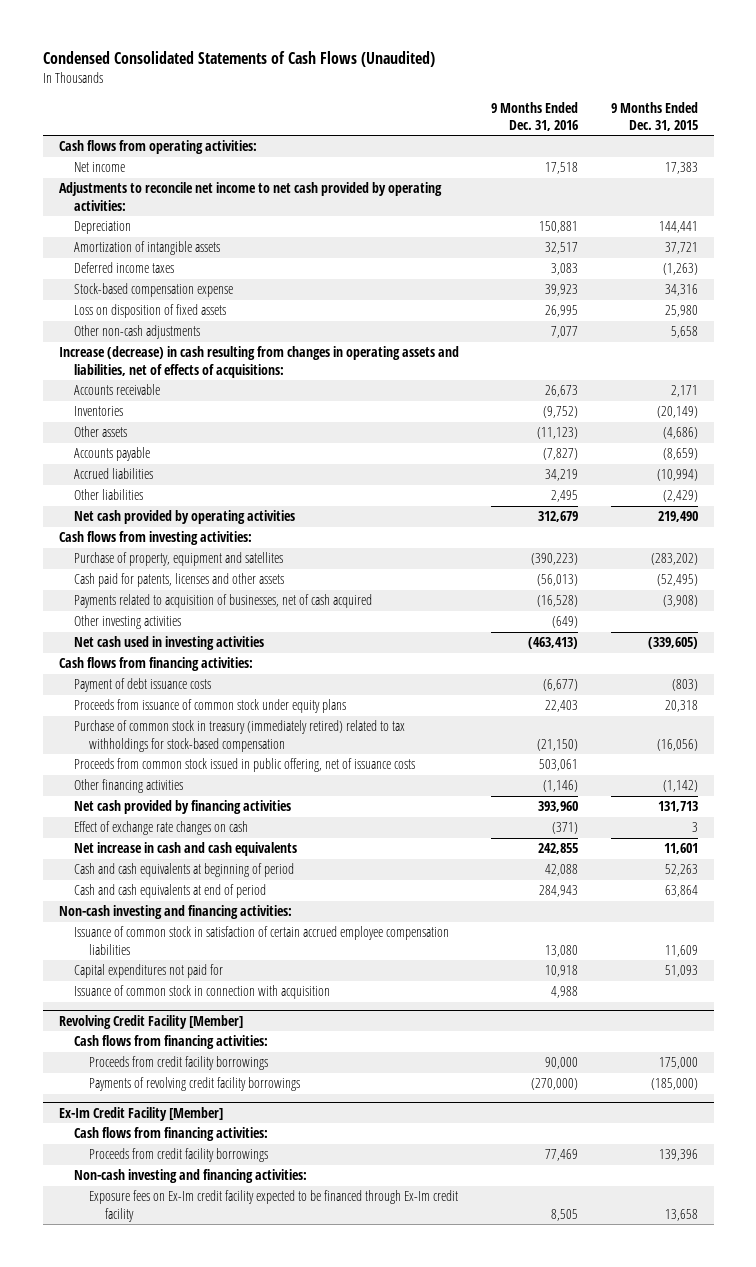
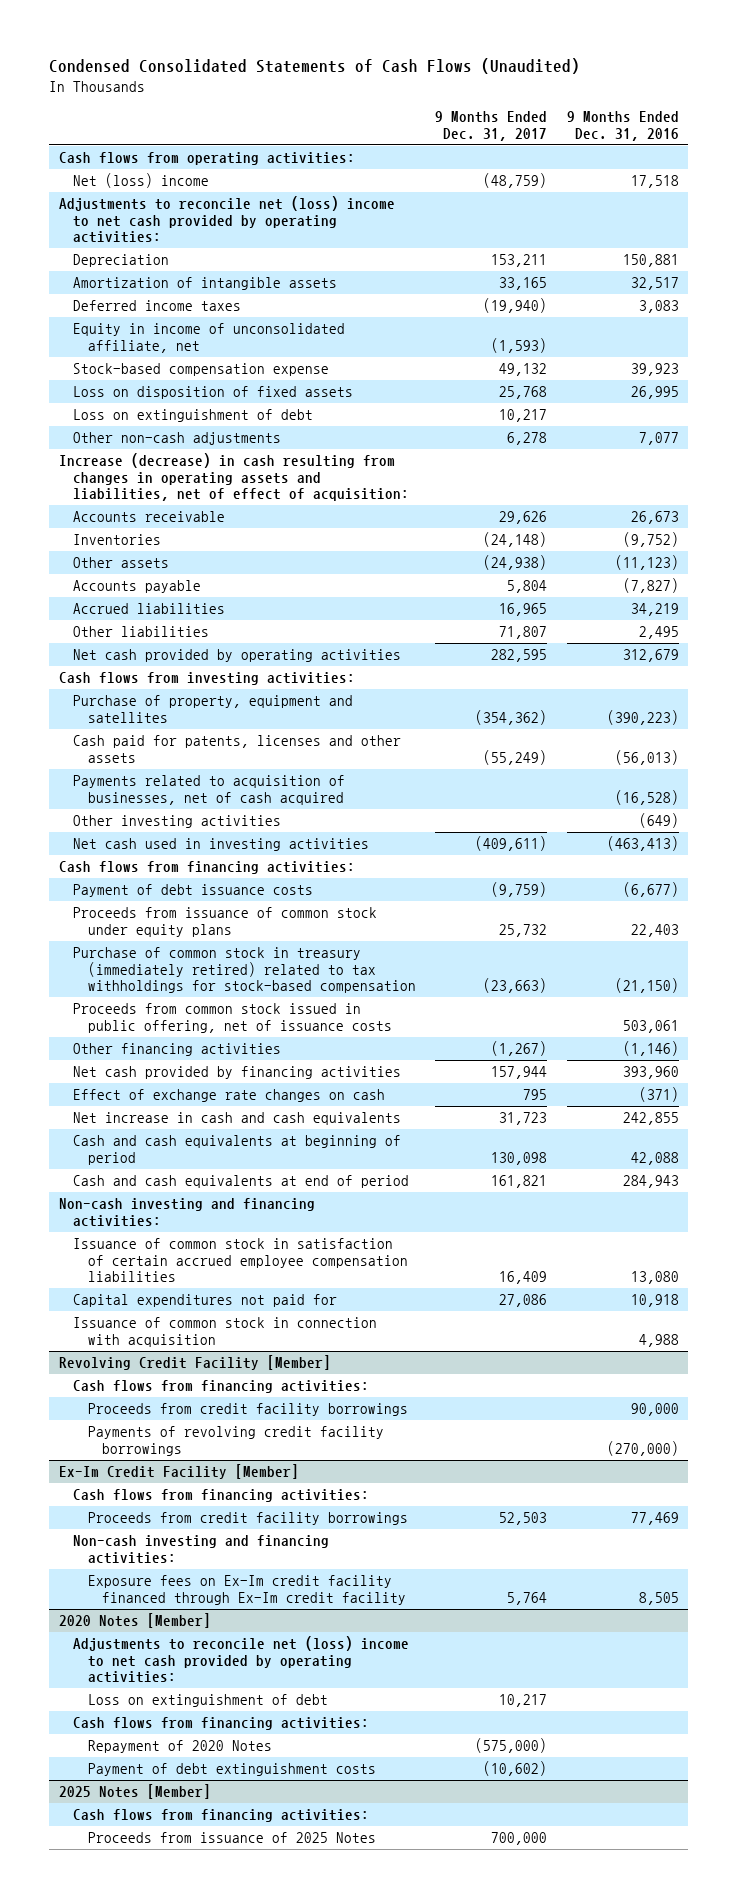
[610,101,698,131] 9 Months Ended Dec. 31, 2015 -> none
none -> [435,111,548,141] 9 Months Ended Dec. 31, 2017
[74,162,126,173] Net income -> [73,173,210,189] Net (loss) income
[58,182,442,211] Adjustments to reconcile net income to net cash provided by operating activities: -> [58,196,395,244] Adjustments to reconcile net (loss) income to net cash provided by operating activities:
none -> [73,323,346,353] Equity in income of unconsolidated affiliate, net
none -> [73,409,314,423] Loss on extinguishment of debt
[58,346,459,378] Increase (decrease) in cash resulting from changes in operating assets and liabilities, net of effects of acquisitions: -> [58,453,410,502] Increase (decrease) in cash resulting from changes in operating assets and liabilities, net of effect of acquisition:
[89,1190,459,1222] Exposure fees on Ex-Im credit facility expected to be financed through Ex-Im credit facility -> [87,1575,407,1605] Exposure fees on Ex-Im credit facility financed through Ex-Im credit facility
none -> [58,1613,211,1629] 2020 Notes [Member]
none -> [73,1636,410,1684] Adjustments to reconcile net (loss) income to net cash provided by operating activities:
none -> [87,1694,328,1708] Loss on extinguishment of debt
none -> [73,1717,370,1731] Cash flows from financing activities:
none -> [87,1740,272,1754] Repayment of 2020 Notes
none -> [87,1763,376,1777] Payment of debt extinguishment costs
none -> [58,1784,211,1800] 2025 Notes [Member]
none -> [73,1809,370,1823] Cash flows from financing activities:
none -> [87,1832,376,1844] Proceeds from issuance of 2025 Notes

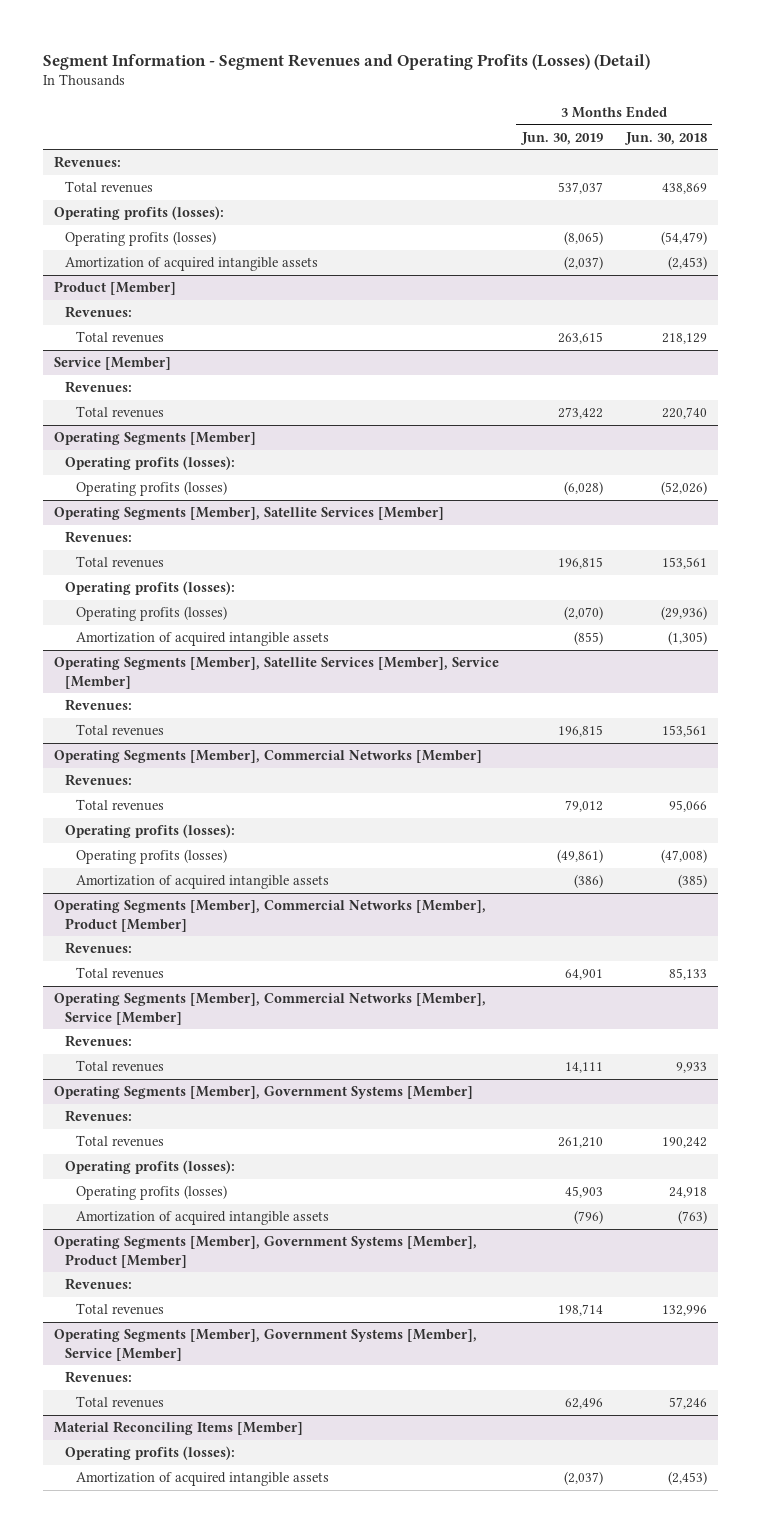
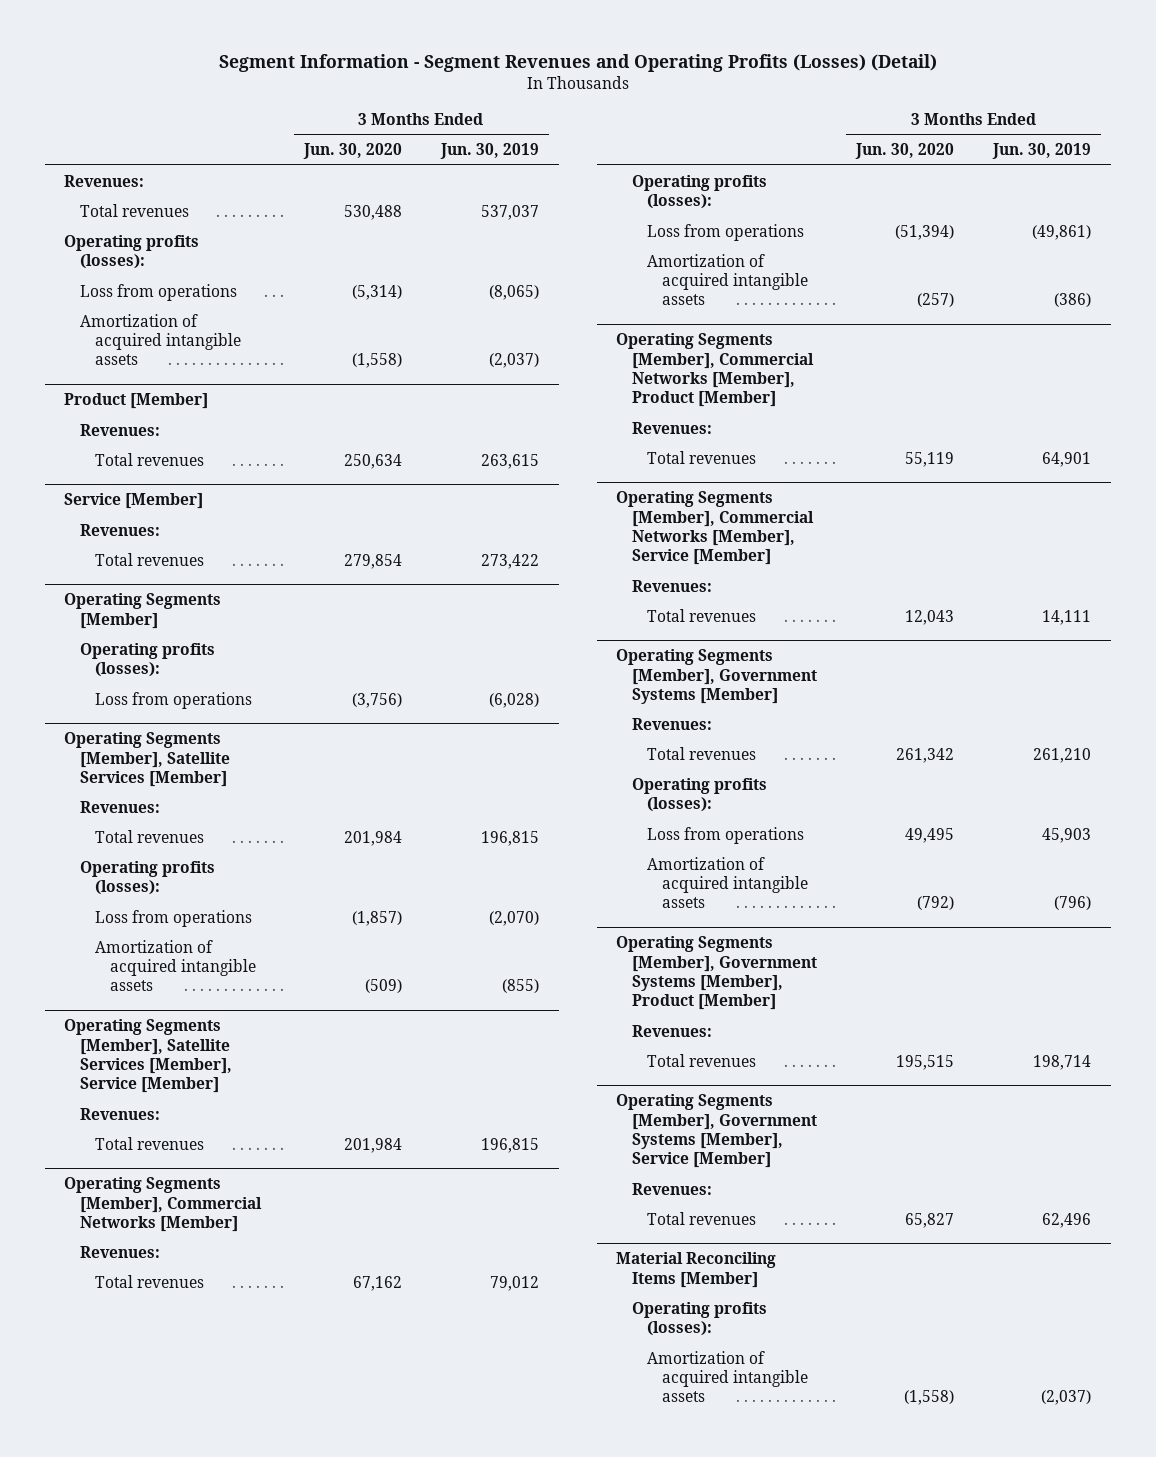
[623,131,707,145] Jun. 30, 2018 -> none
none -> [302,143,402,160] Jun. 30, 2020
[65,231,217,247] Operating profits (losses) -> [79,283,237,301] Loss from operations
[75,481,227,497] Operating profits (losses) -> [94,691,252,709] Loss from operations
[75,606,227,622] Operating profits (losses) -> [94,909,252,927] Loss from operations
[75,849,227,865] Operating profits (losses) -> [647,223,805,241] Loss from operations
[75,1185,227,1201] Operating profits (losses) -> [647,826,805,844] Loss from operations

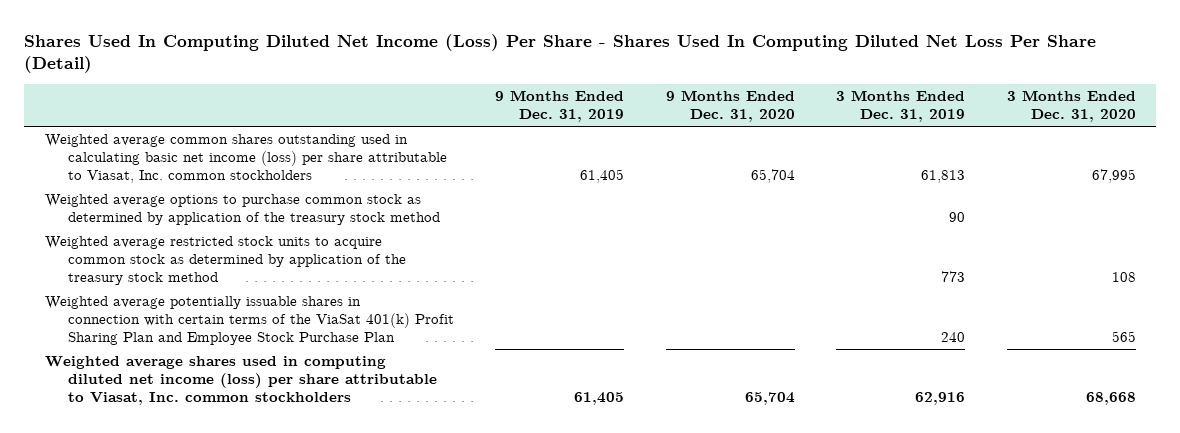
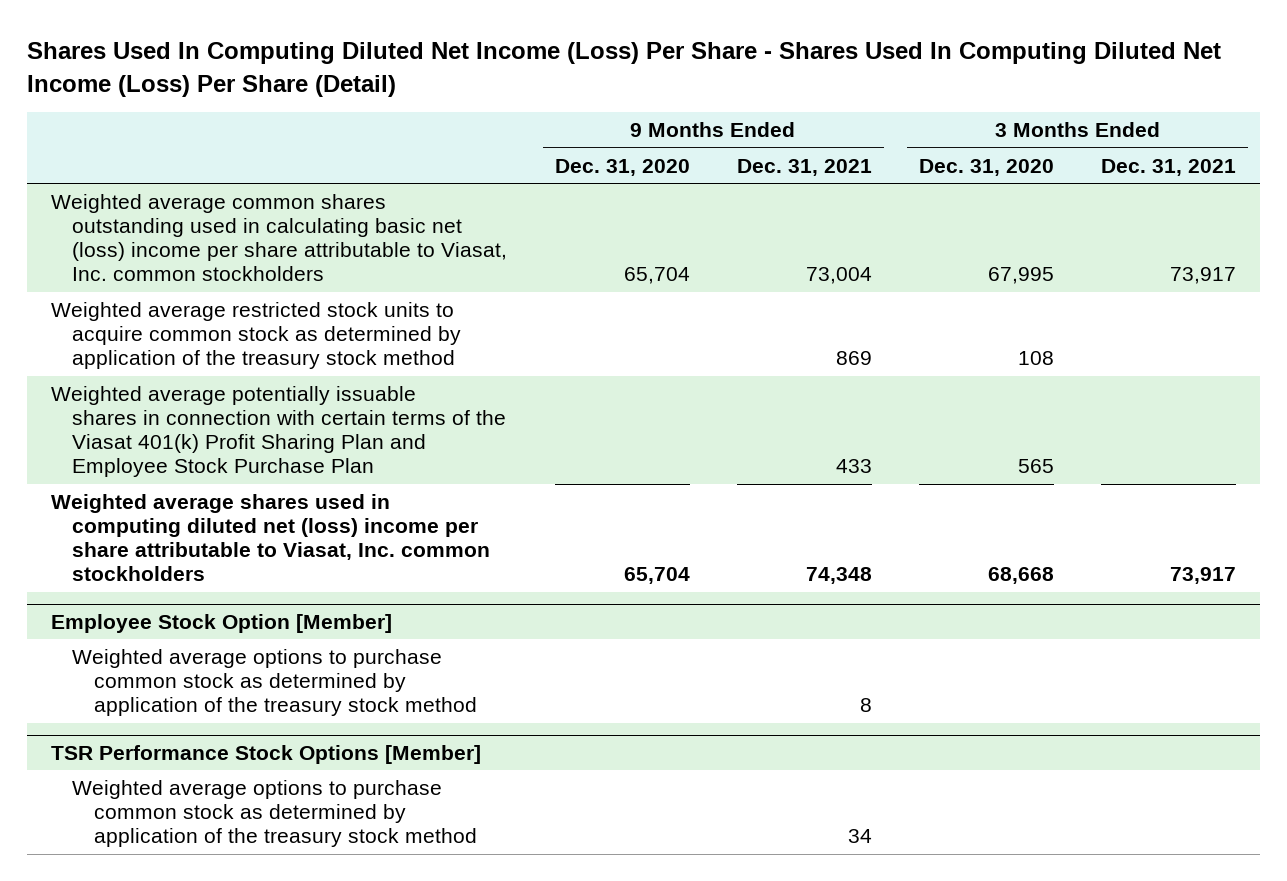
[23,33,1096,74] Shares Used In Computing Diluted Net Income (Loss) Per Share - Shares Used In Computing Diluted Net Loss Per Share (Detail) -> [27,42,1222,97] Shares Used In Computing Diluted Net Income (Loss) Per Share - Shares Used In Computing Diluted Net Income (Loss) Per Share (Detail)
[495,90,625,123] 9 Months Ended Dec. 31, 2019 -> none
[836,90,966,123] 3 Months Ended Dec. 31, 2019 -> none
none -> [736,158,872,176] Dec. 31, 2021
none -> [1101,158,1237,176] Dec. 31, 2021
[44,194,440,226] Weighted average options to purchase common stock as determined by application of the treasury stock method -> none
[44,134,447,184] Weighted average common shares outstanding used in calculating basic net income (loss) per share attributable to Viasat, Inc. common stockholders -> [50,193,508,282] Weighted average common shares outstanding used in calculating basic net (loss) income per share attributable to Viasat, Inc. common stockholders
[44,296,454,346] Weighted average potentially issuable shares in connection with certain terms of the ViaSat 401(k) Profit Sharing Plan and Employee Stock Purchase Plan -> [50,385,507,478] Weighted average potentially issuable shares in connection with certain terms of the Viasat 401(k) Profit Sharing Plan and Employee Stock Purchase Plan
[44,356,437,406] Weighted average shares used in computing diluted net income (loss) per share attributable to Viasat, Inc. common stockholders -> [50,493,491,582] Weighted average shares used in computing diluted net (loss) income per share attributable to Viasat, Inc. common stockholders
none -> [50,613,392,633] Employee Stock Option [Member]
none -> [72,648,478,717] Weighted average options to purchase common stock as determined by application of the treasury stock method
none -> [50,744,481,764] TSR Performance Stock Options [Member]
none -> [72,779,478,848] Weighted average options to purchase common stock as determined by application of the treasury stock method

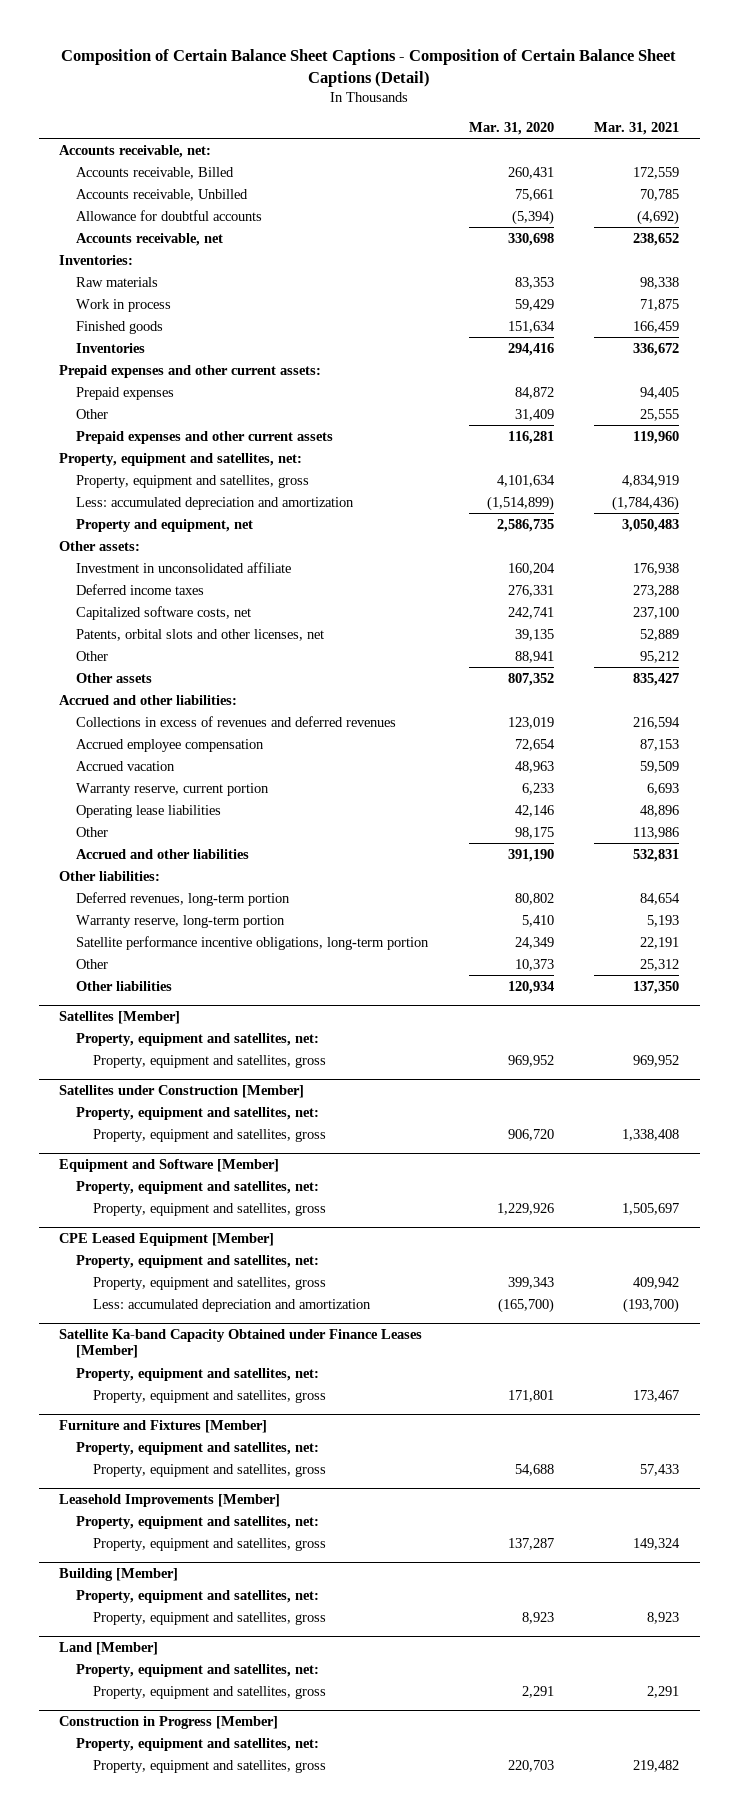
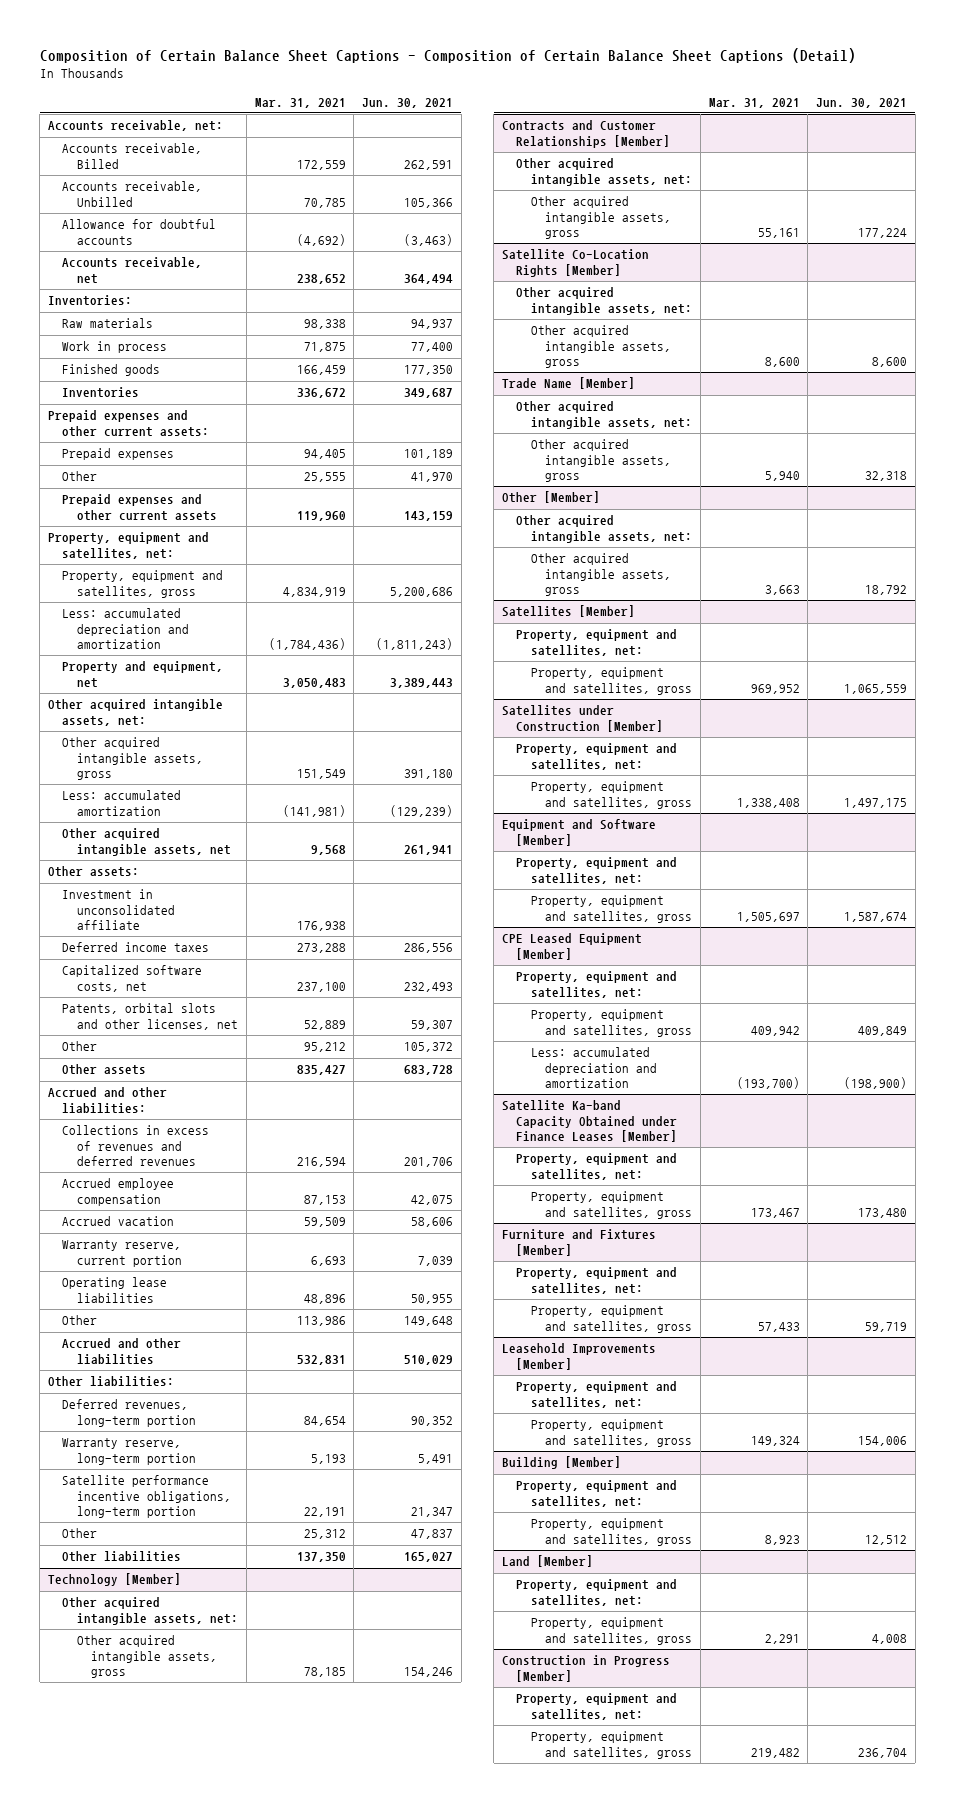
[468,122,554,136] Mar. 31, 2020 -> none
none -> [361,97,453,108] Jun. 30, 2021
none -> [47,699,223,726] Other acquired intangible assets, net:
none -> [62,737,203,781] Other acquired intangible assets, gross
none -> [62,790,182,816] Less: accumulated amortization
none -> [62,828,231,856] Other acquired intangible assets, net
none -> [47,1573,181,1587] Technology [Member]
none -> [62,1597,238,1625] Other acquired intangible assets, net:
none -> [76,1635,218,1679] Other acquired intangible assets, gross
none -> [501,120,671,148] Contracts and Customer Relationships [Member]
none -> [516,158,692,186] Other acquired intangible assets, net:
none -> [530,196,672,240] Other acquired intangible assets, gross
none -> [501,249,649,277] Satellite Co-Location Rights [Member]
none -> [516,287,692,315] Other acquired intangible assets, net:
none -> [530,325,672,369] Other acquired intangible assets, gross
none -> [501,377,635,390] Trade Name [Member]
none -> [516,401,692,429] Other acquired intangible assets, net:
none -> [530,439,672,483] Other acquired intangible assets, gross
none -> [501,491,600,504] Other [Member]
none -> [516,515,692,543] Other acquired intangible assets, net:
none -> [530,553,672,597] Other acquired intangible assets, gross

